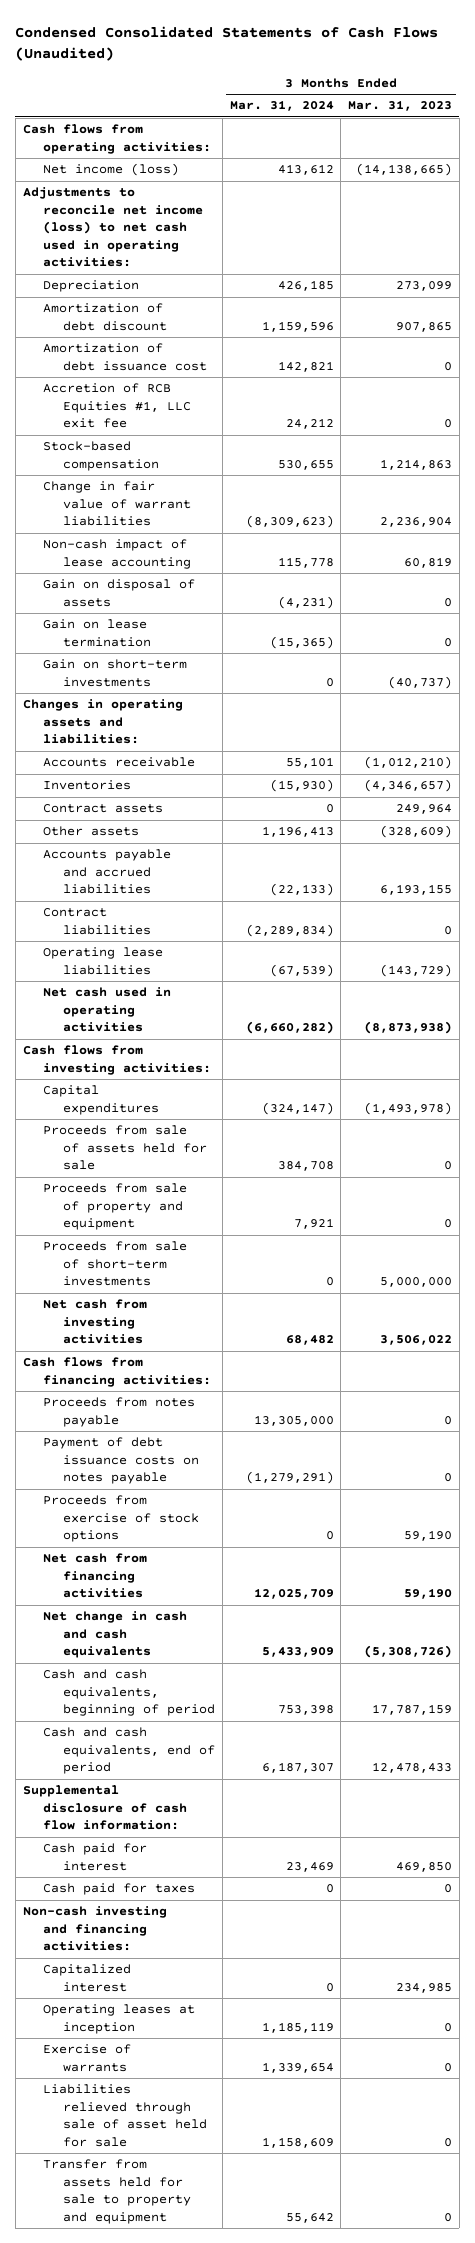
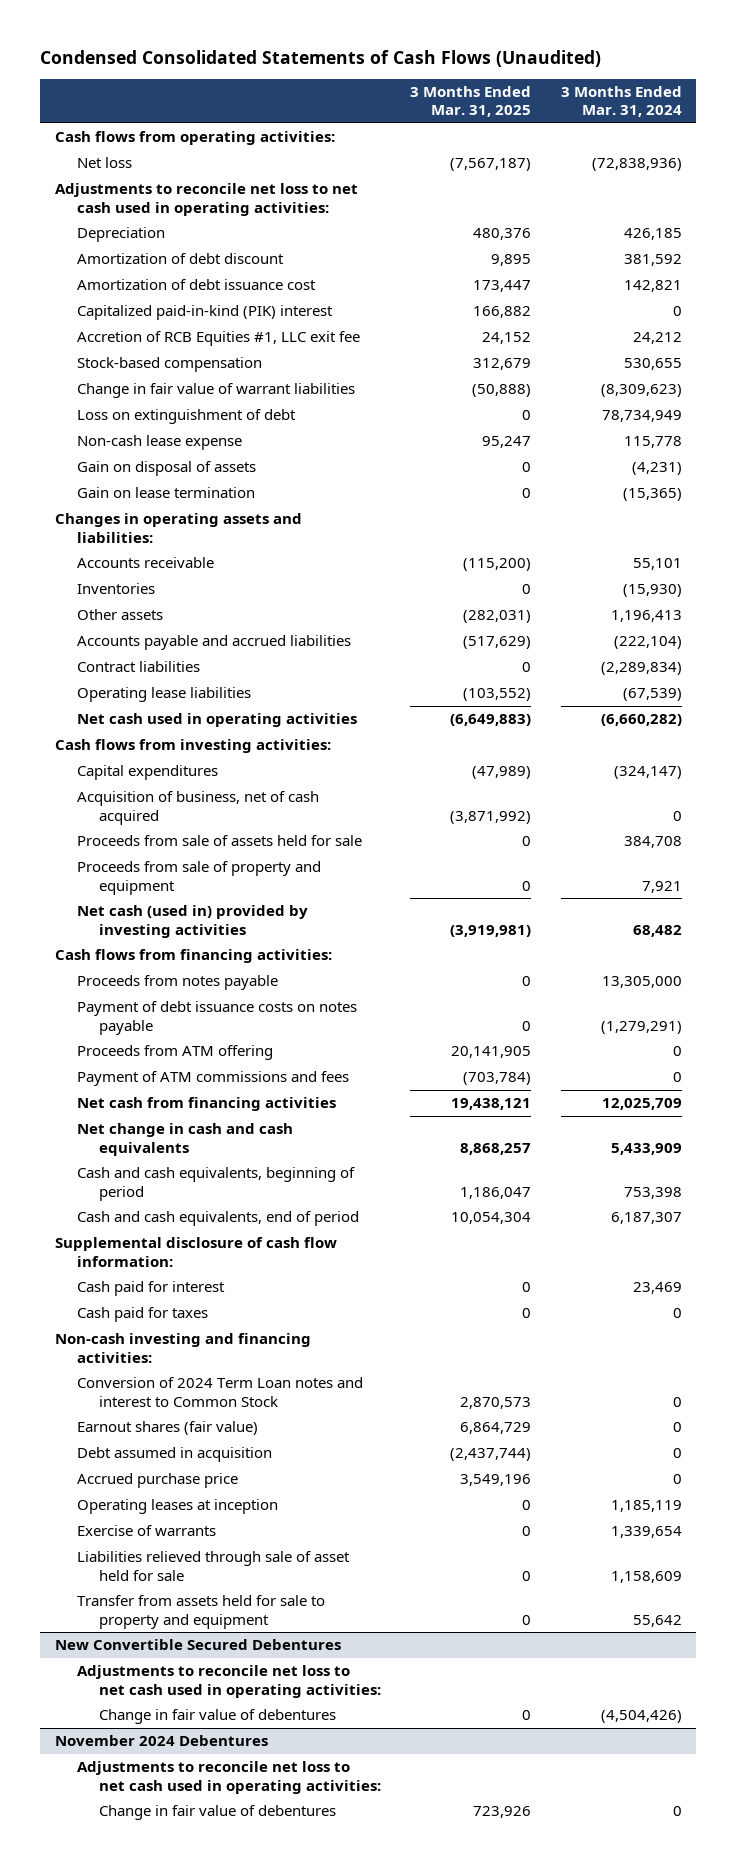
[348,100,453,112] Mar. 31, 2023 -> none
none -> [410,85,532,118] 3 Months Ended Mar. 31, 2025
[42,163,179,177] Net income (loss) -> [76,157,132,169] Net loss
[277,164,334,176] 413,612 -> [591,158,682,172] (72,838,936)
[22,187,203,268] Adjustments to reconcile net income (loss) to net cash used in operating activities: -> [54,183,358,216] Adjustments to reconcile net loss to net cash used in operating activities:
[261,320,334,332] 1,159,596 -> [623,254,682,267] 381,592
none -> [76,305,333,321] Capitalized paid-in-kind (PIK) interest
none -> [76,409,296,425] Loss on extinguishment of debt
[42,539,192,569] Non-cash impact of lease accounting -> [76,435,242,451] Non-cash lease expense
[42,659,187,687] Gain on short-term investments -> none
[42,804,163,814] Contract assets -> none
[269,883,334,897] (22,133) -> [613,636,682,650] (222,104)
none -> [76,791,319,825] Acquisition of business, net of cash acquired
[42,1241,187,1287] Proceeds from sale of short-term investments -> none
[42,1299,147,1345] Net cash from investing activities -> [76,905,308,938] Net cash (used in) provided by investing activities
[42,1495,200,1543] Proceeds from exercise of stock options -> none
none -> [76,1045,273,1061] Proceeds from ATM offering
none -> [76,1071,349,1087] Payment of ATM commissions and fees
[42,1964,131,1992] Capitalized interest -> none
none -> [76,1377,363,1407] Conversion of 2024 Term Loan notes and interest to Common Stock
none -> [76,1421,258,1436] Earnout shares (fair value)
none -> [76,1447,272,1463] Debt assumed in acquisition
none -> [76,1473,238,1489] Accrued purchase price
none -> [54,1639,341,1651] New Convertible Secured Debentures
none -> [76,1665,381,1698] Adjustments to reconcile net loss to net cash used in operating activities:
none -> [98,1709,336,1725] Change in fair value of debentures
none -> [54,1735,268,1747] November 2024 Debentures
none -> [76,1761,381,1794] Adjustments to reconcile net loss to net cash used in operating activities:
none -> [98,1805,336,1821] Change in fair value of debentures

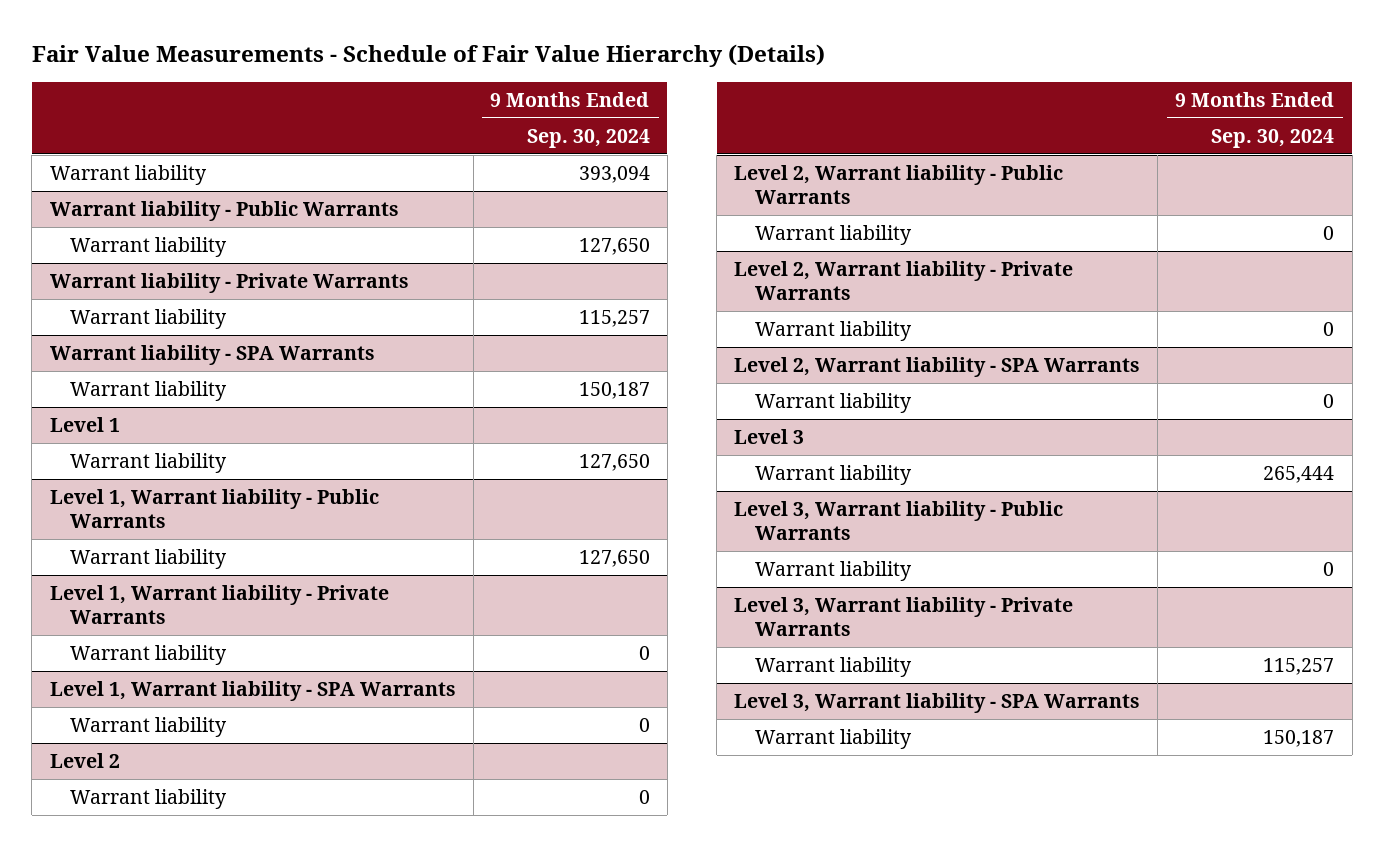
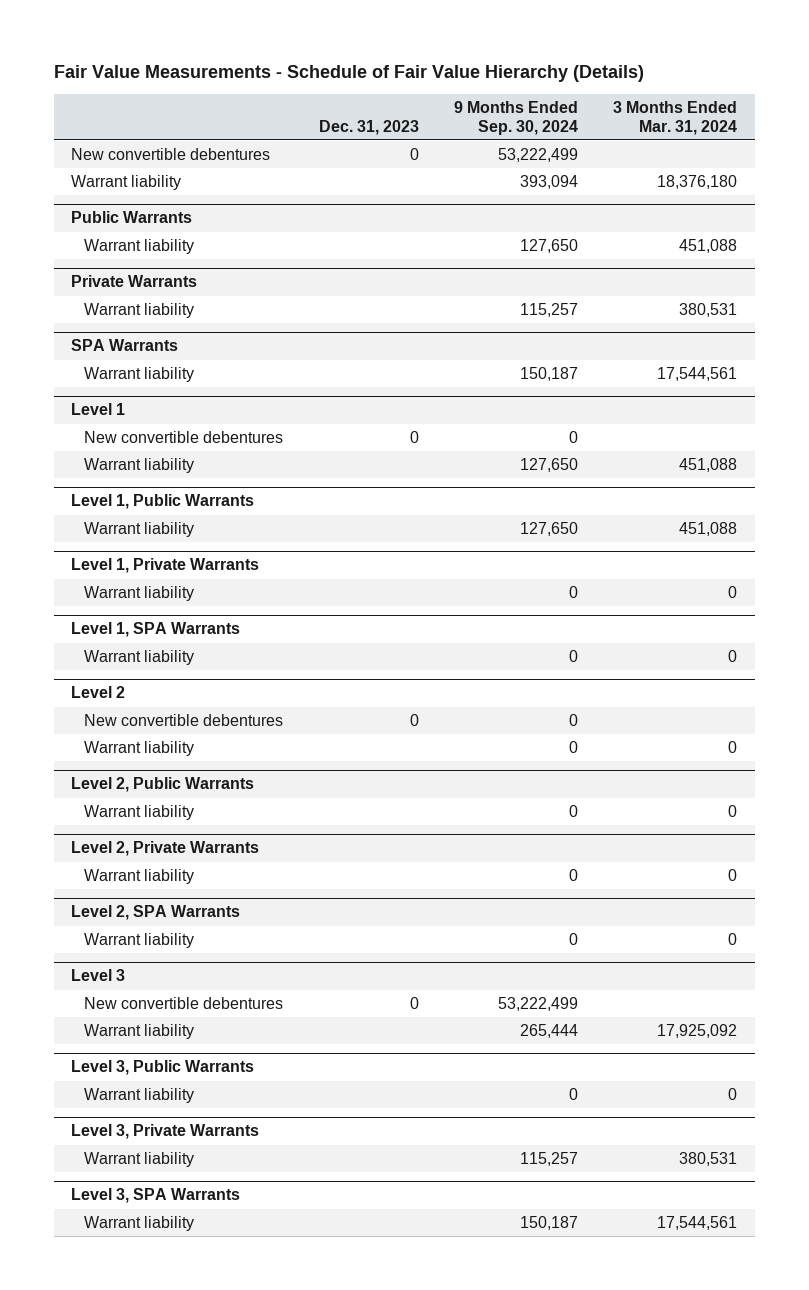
none -> [318,119,419,135] Dec. 31, 2023
none -> [613,101,738,135] 3 Months Ended Mar. 31, 2024
none -> [71,148,271,161] New convertible debentures
[49,200,399,221] Warrant liability - Public Warrants -> [71,211,193,224] Public Warrants
[49,272,409,293] Warrant liability - Private Warrants -> [71,275,198,288] Private Warrants
[49,344,375,365] Warrant liability - SPA Warrants -> [71,339,179,352] SPA Warrants
none -> [84,431,284,444] New convertible debentures
[49,488,379,529] Level 1, Warrant liability - Public Warrants -> [71,494,255,510] Level 1, Public Warrants
[49,584,389,625] Level 1, Warrant liability - Private Warrants -> [71,558,260,574] Level 1, Private Warrants
[49,680,456,701] Level 1, Warrant liability - SPA Warrants -> [71,622,241,638] Level 1, SPA Warrants
none -> [84,714,284,727] New convertible debentures
[734,164,1064,205] Level 2, Warrant liability - Public Warrants -> [71,777,255,793] Level 2, Public Warrants
[734,260,1074,301] Level 2, Warrant liability - Private Warrants -> [71,841,260,857] Level 2, Private Warrants
[734,356,1141,377] Level 2, Warrant liability - SPA Warrants -> [71,905,241,921] Level 2, SPA Warrants
none -> [84,997,284,1010] New convertible debentures
[734,500,1064,541] Level 3, Warrant liability - Public Warrants -> [71,1060,255,1076] Level 3, Public Warrants
[734,596,1074,637] Level 3, Warrant liability - Private Warrants -> [71,1124,260,1140] Level 3, Private Warrants
[734,692,1141,713] Level 3, Warrant liability - SPA Warrants -> [71,1188,241,1204] Level 3, SPA Warrants

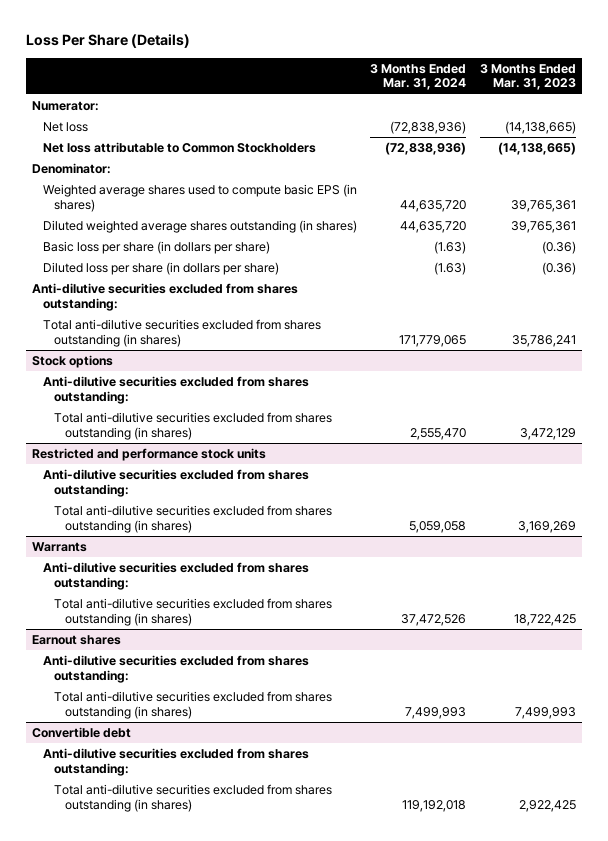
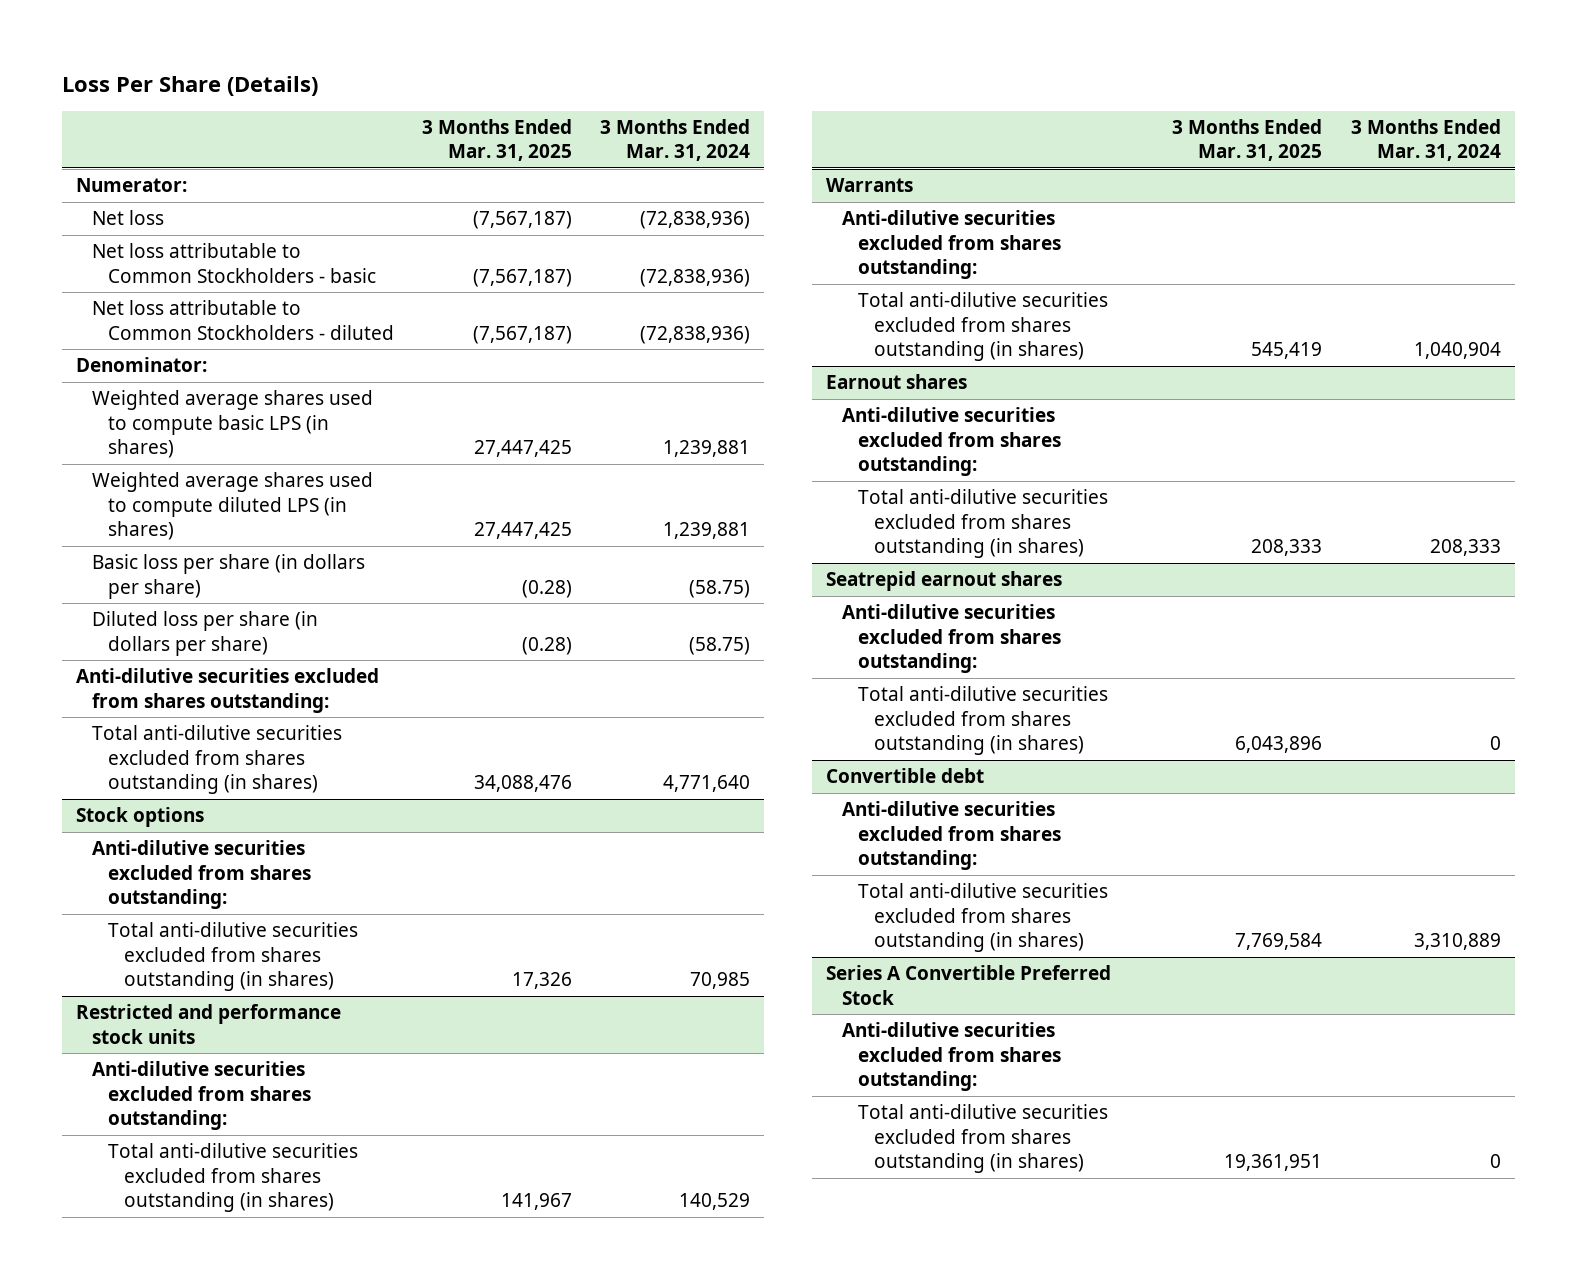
[479,63,576,91] 3 Months Ended Mar. 31, 2023 -> none
none -> [422,118,573,162] 3 Months Ended Mar. 31, 2025
none -> [92,243,377,283] Net loss attributable to Common Stockholders - basic
[43,142,317,154] Net loss attributable to Common Stockholders -> [92,300,395,340] Net loss attributable to Common Stockholders - diluted
[43,184,358,212] Weighted average shares used to compute basic EPS (in shares) -> [92,390,374,459] Weighted average shares used to compute basic LPS (in shares)
[400,199,467,212] 44,635,720 -> [663,440,751,458] 1,239,881
[43,220,358,234] Diluted weighted average shares outstanding (in shares) -> [92,472,374,541] Weighted average shares used to compute diluted LPS (in shares)
[400,221,467,234] 44,635,720 -> [663,522,751,540] 1,239,881
[434,241,467,255] (1.63) -> [689,579,751,598] (58.75)
[434,262,467,276] (1.63) -> [689,636,751,655] (58.75)
[399,334,467,347] 171,779,065 -> [663,775,751,793] 4,771,640
[410,427,467,440] 2,555,470 -> [690,972,751,990] 70,985
[409,520,467,533] 5,059,058 -> [679,1193,751,1211] 140,529
[401,613,467,626] 37,472,526 -> [1413,342,1501,360] 1,040,904
[405,706,467,719] 7,499,993 -> [1429,539,1501,557] 208,333
none -> [826,571,1063,592] Seatrepid earnout shares
none -> [842,604,1062,674] Anti-dilutive securities excluded from shares outstanding:
none -> [858,686,1109,756] Total anti-dilutive securities excluded from shares outstanding (in shares)
[402,799,467,812] 119,192,018 -> [1413,933,1501,951] 3,310,889
none -> [826,965,1112,1005] Series A Convertible Preferred Stock
none -> [842,1022,1062,1092] Anti-dilutive securities excluded from shares outstanding:
none -> [858,1104,1109,1174] Total anti-dilutive securities excluded from shares outstanding (in shares)

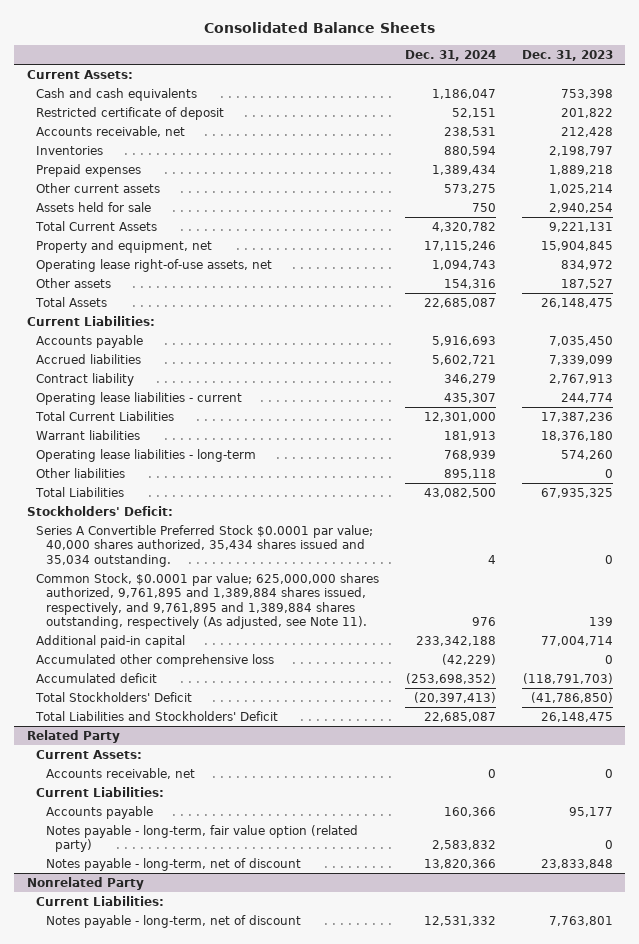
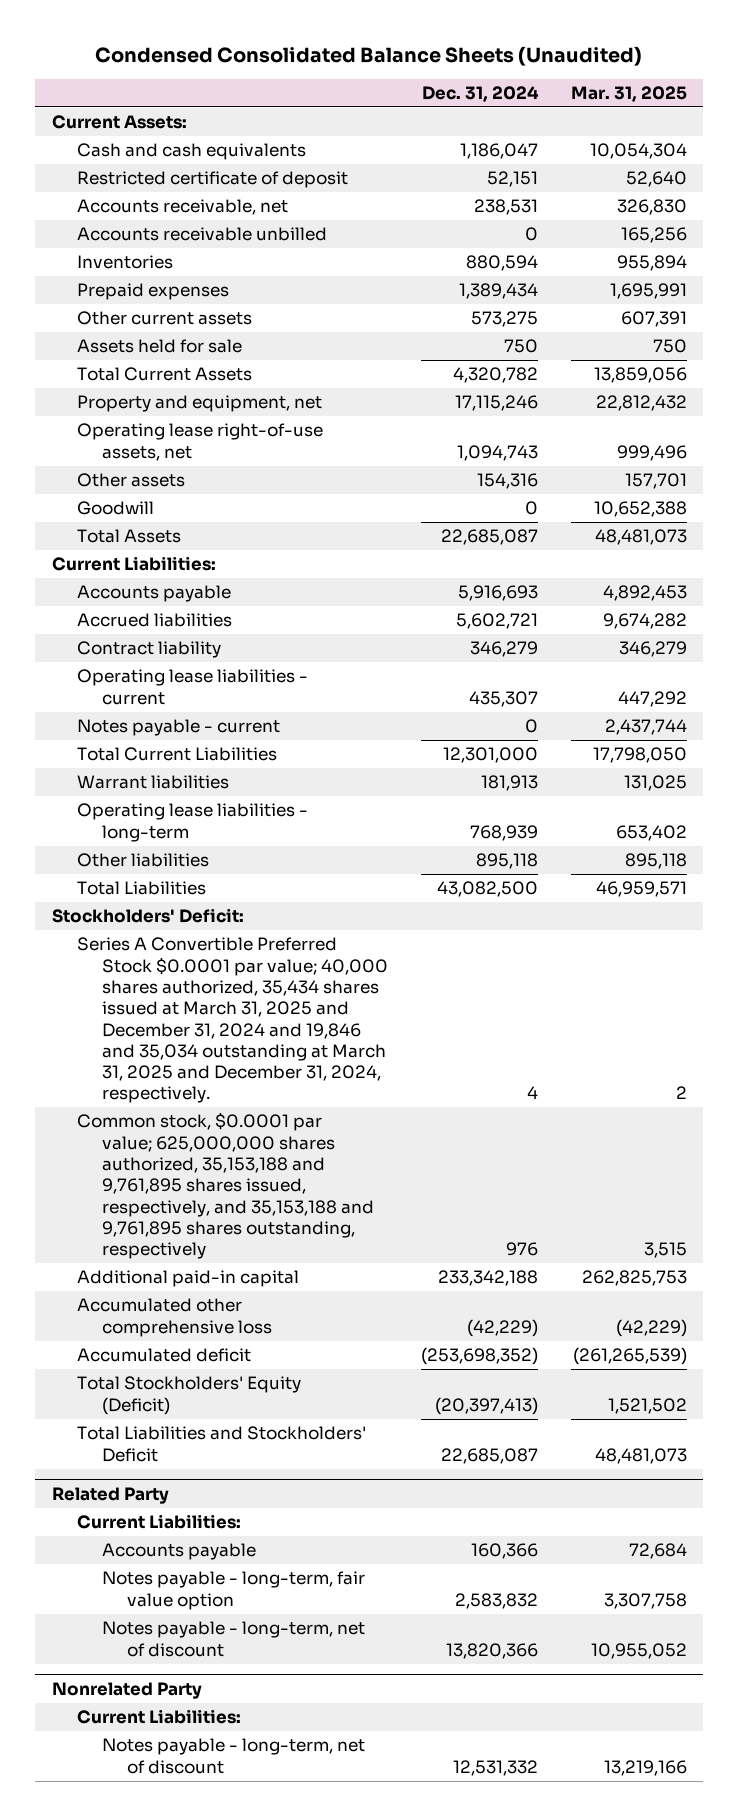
[203,22,435,34] Consolidated Balance Sheets -> [95,45,643,66] Condensed Consolidated Balance Sheets (Unaudited)
[521,50,613,62] Dec. 31, 2023 -> none
none -> [570,86,687,103] Mar. 31, 2025
none -> [76,227,327,242] Accounts receivable unbilled
none -> [76,501,154,516] Goodwill
none -> [76,719,280,737] Notes payable - current
[36,525,374,567] Series A Convertible Preferred Stock $0.0001 par value; 40,000 shares authorized, 35,434 shares issued and 35,034 outstanding. -> [76,937,388,1104] Series A Convertible Preferred Stock $0.0001 par value; 40,000 shares authorized, 35,434 shares issued at March 31, 2025 and December 31, 2024 and 19,846 and 35,034 outstanding at March 31, 2025 and December 31, 2024, respectively.
[36,573,380,629] Common Stock, $0.0001 par value; 625,000,000 shares authorized, 9,761,895 and 1,389,884 shares issued, respectively, and 9,761,895 and 1,389,884 shares outstanding, respectively (As adjusted, see Note 11). -> [76,1112,374,1260] Common stock, $0.0001 par value; 625,000,000 shares authorized, 35,153,188 and 9,761,895 shares issued, respectively, and 35,153,188 and 9,761,895 shares outstanding, respectively
[35,692,193,703] Total Stockholders' Deficit -> [76,1376,301,1415] Total Stockholders' Equity (Deficit)
[36,750,143,760] Current Assets: -> none
[45,768,195,780] Accounts receivable, net -> none
[45,825,358,853] Notes payable - long-term, fair value option (related party) -> [101,1571,365,1610] Notes payable - long-term, fair value option

